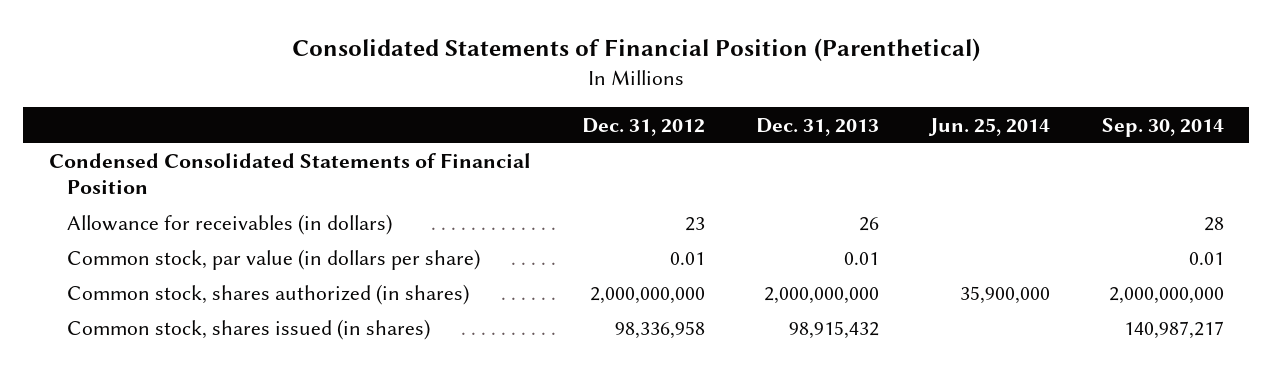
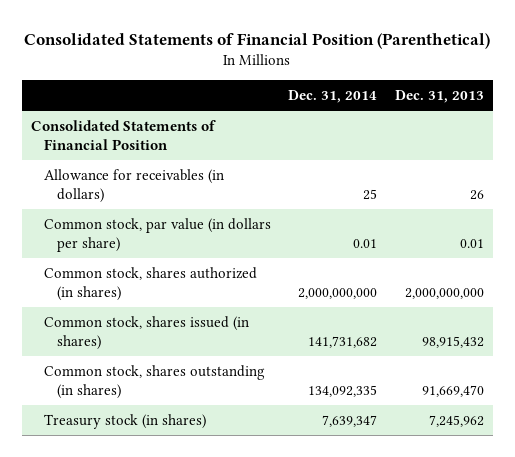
[581,117,705,136] Dec. 31, 2012 -> none
[928,117,1051,136] Jun. 25, 2014 -> none
[1101,117,1224,137] Sep. 30, 2014 -> none
none -> [288,90,378,104] Dec. 31, 2014
[48,152,531,195] Condensed Consolidated Statements of Financial Position -> [30,119,216,151] Consolidated Statements of Financial Position
none -> [43,364,265,400] Common stock, shares outstanding (in shares)
none -> [43,413,206,429] Treasury stock (in shares)

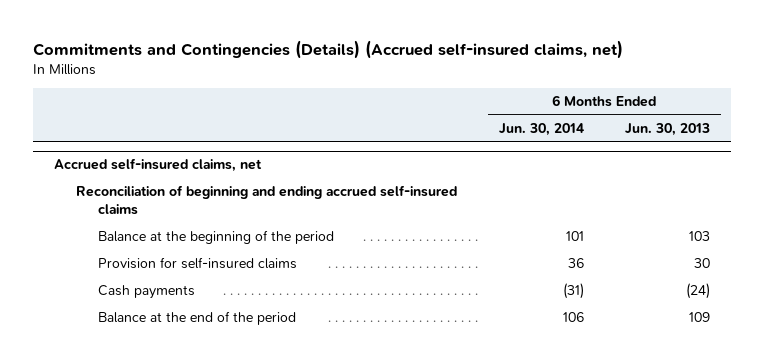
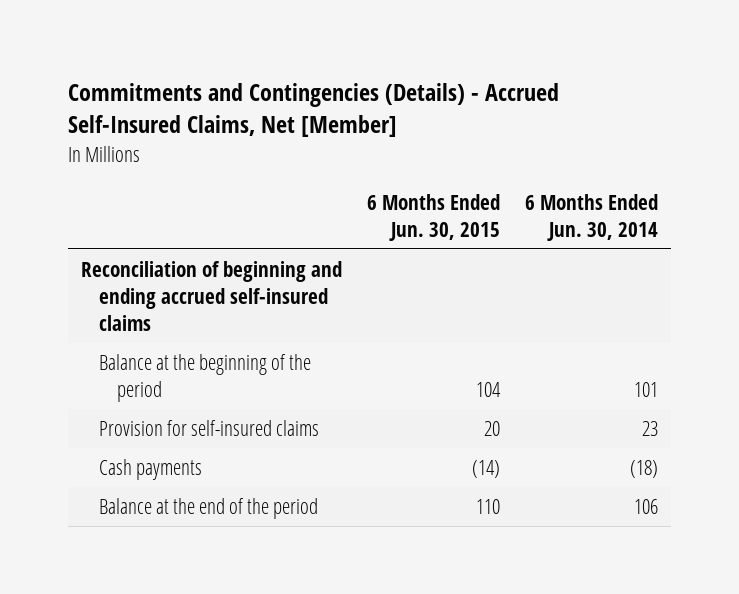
[32,39,623,59] Commitments and Contingencies (Details) (Accrued self-insured claims, net) -> [68,82,560,138] Commitments and Contingencies (Details) - Accrued Self-Insured Claims, Net [Member]
[625,122,711,136] Jun. 30, 2013 -> none
none -> [367,193,501,241] 6 Months Ended Jun. 30, 2015
[53,158,262,173] Accrued self-insured claims, net -> none
[567,258,584,269] 36 -> [642,421,659,437] 23
[562,283,584,300] (31) -> [630,460,659,479] (18)

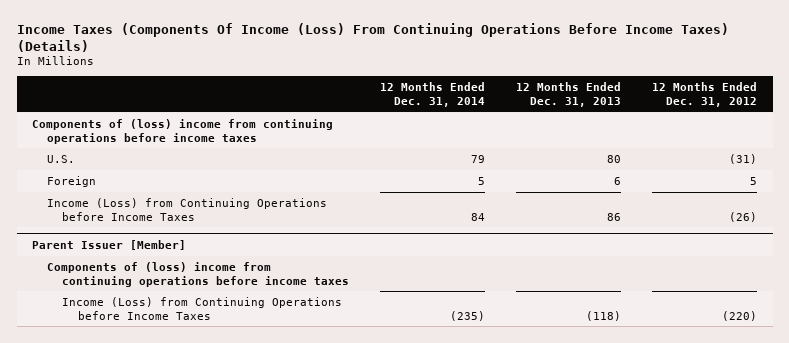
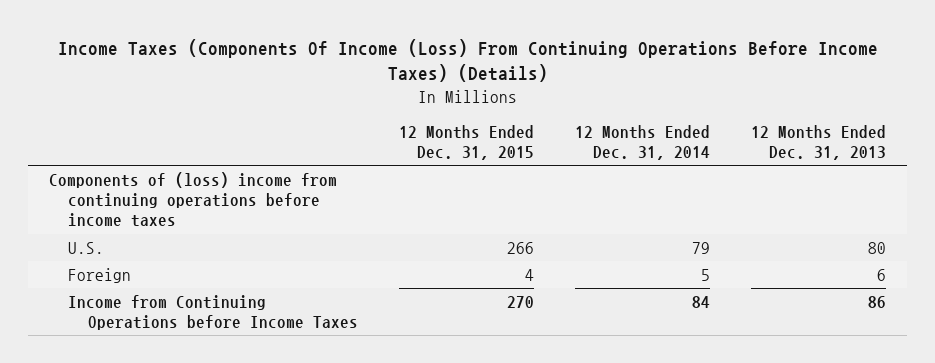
[652,82,758,107] 12 Months Ended Dec. 31, 2012 -> none
none -> [398,124,534,161] 12 Months Ended Dec. 31, 2015
[32,239,187,250] Parent Issuer [Member] -> none
[47,261,350,287] Components of (loss) income from continuing operations before income taxes -> none
[62,296,343,320] Income (Loss) from Continuing Operations before Income Taxes -> none
[47,197,328,221] Income (Loss) from Continuing Operations before Income Taxes -> [68,294,358,331] Income from Continuing Operations before Income Taxes

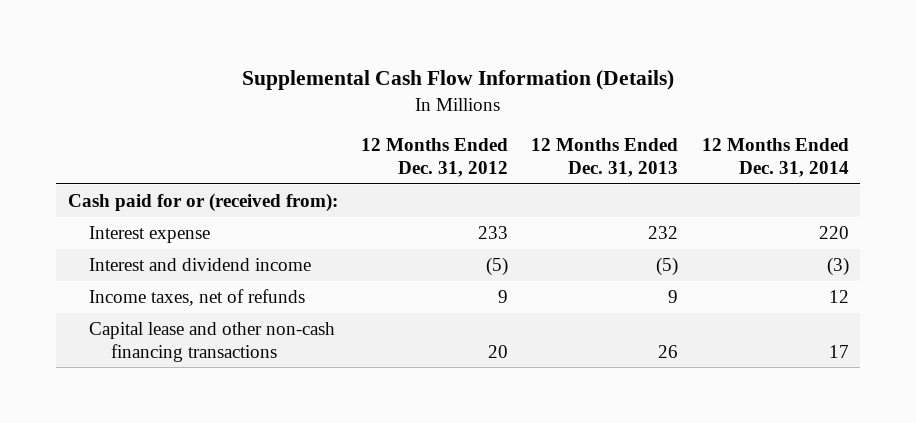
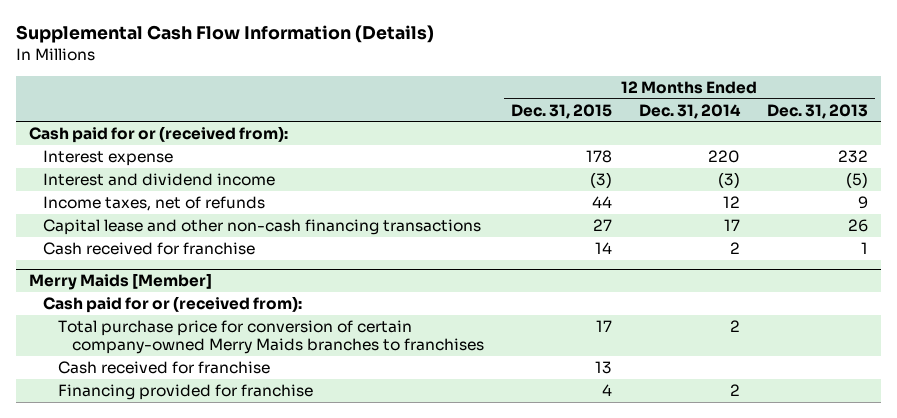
[360,138,508,178] 12 Months Ended Dec. 31, 2012 -> none
none -> [510,103,612,119] Dec. 31, 2015
none -> [43,242,256,256] Cash received for franchise
none -> [29,273,213,291] Merry Maids [Member]
none -> [43,296,303,314] Cash paid for or (received from):
none -> [57,320,484,355] Total purchase price for conversion of certain company-owned Merry Maids branches to franchises
none -> [57,361,270,375] Cash received for franchise
none -> [57,384,313,401] Financing provided for franchise

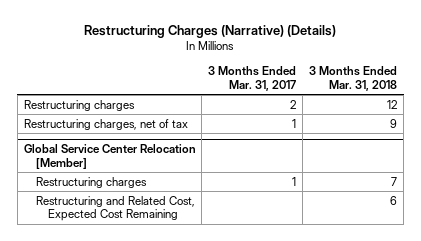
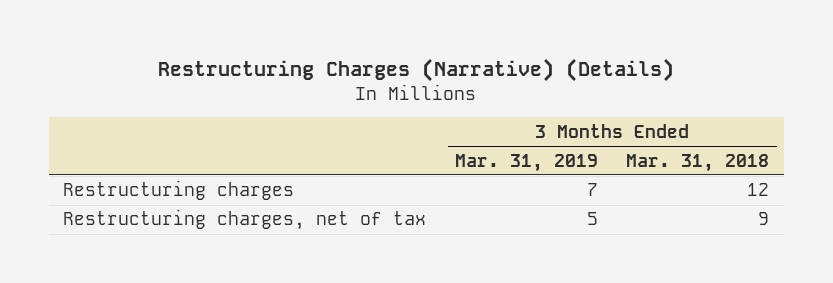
[208,66,297,91] 3 Months Ended Mar. 31, 2017 -> none
none -> [454,153,598,172] Mar. 31, 2019
[23,144,196,169] Global Service Center Relocation [Member] -> none
[35,176,147,188] Restructuring charges -> none
[35,195,195,222] Restructuring and Related Cost, Expected Cost Remaining -> none

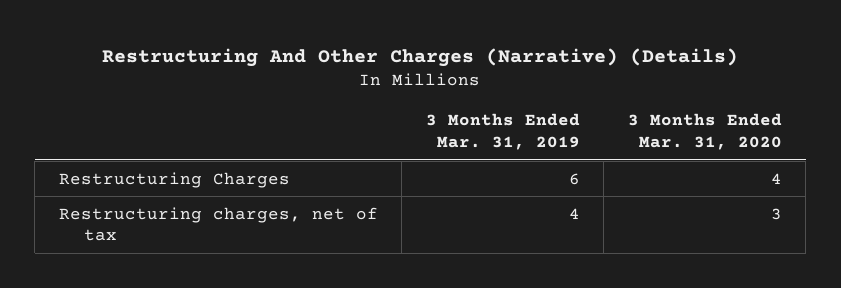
[158,58,675,83] Restructuring Charges (Narrative) (Details) -> [102,47,739,67] Restructuring And Other Charges (Narrative) (Details)
[626,153,770,172] Mar. 31, 2018 -> none
none -> [627,113,782,151] 3 Months Ended Mar. 31, 2020
[63,180,295,201] Restructuring charges -> [58,171,290,188] Restructuring Charges
[586,183,598,197] 7 -> [568,172,580,185] 6
[586,212,598,226] 5 -> [568,207,580,219] 4

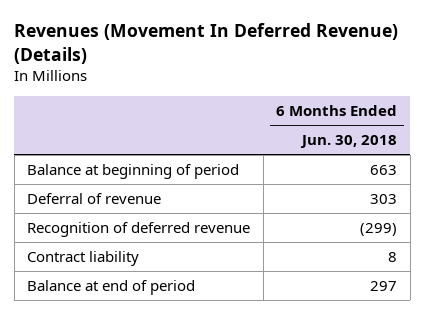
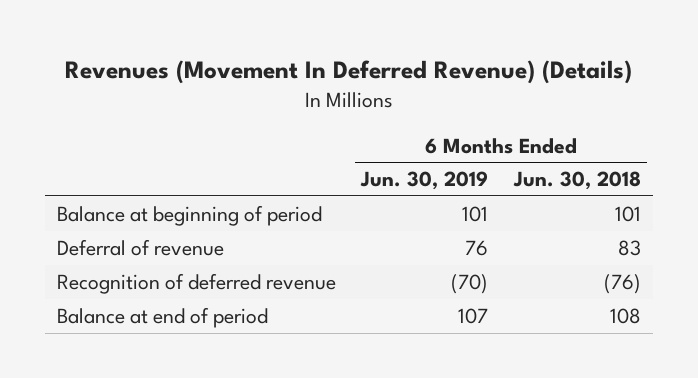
none -> [360,171,489,191] Jun. 30, 2019
[27,250,140,266] Contract liability -> none
[370,164,398,175] 663 -> [614,205,641,222] 101
[370,193,398,204] 303 -> [617,239,641,256] 83
[360,222,398,236] (299) -> [603,273,641,294] (76)
[370,280,398,291] 297 -> [609,307,641,324] 108

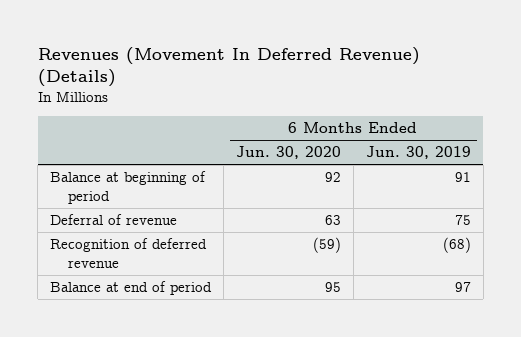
[512,171,641,191] Jun. 30, 2018 -> none
none -> [236,146,342,160] Jun. 30, 2020
[462,205,489,222] 101 -> [454,171,471,182] 91
[465,239,489,256] 76 -> [454,214,471,225] 75
[451,273,489,294] (70) -> [442,236,471,253] (68)
[458,307,489,324] 107 -> [454,281,471,292] 97

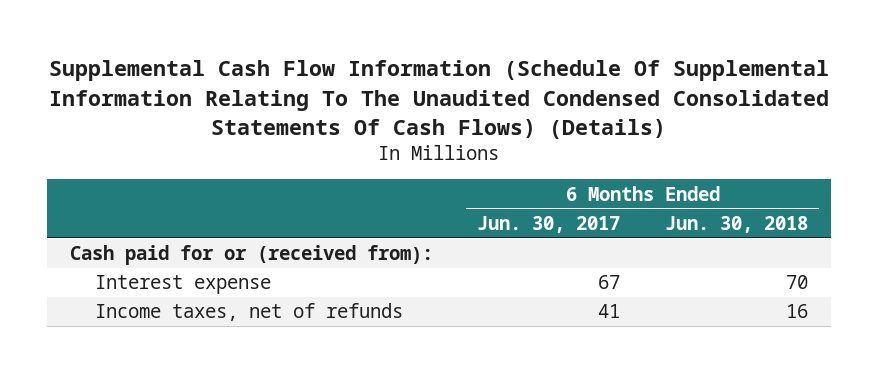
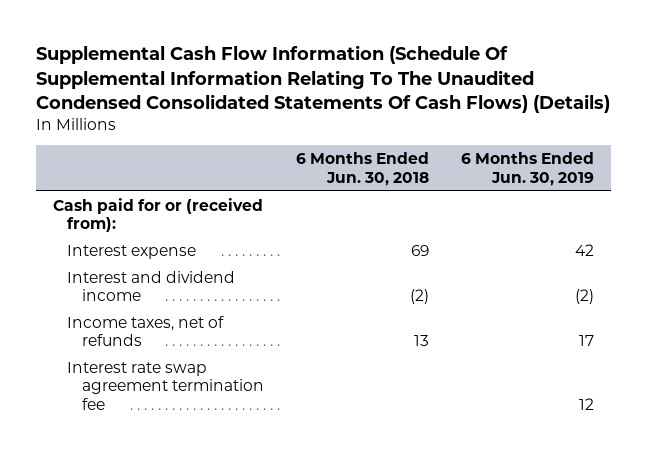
[477,215,621,233] Jun. 30, 2017 -> none
none -> [461,152,595,186] 6 Months Ended Jun. 30, 2019
[786,275,809,290] 70 -> [411,244,430,256] 69
none -> [67,270,236,302] Interest and dividend income
[786,304,809,319] 16 -> [414,335,430,347] 13
none -> [67,361,264,410] Interest rate swap agreement termination fee

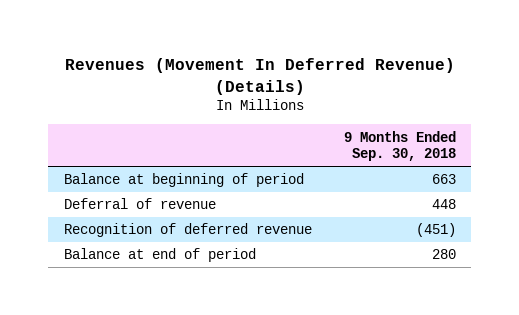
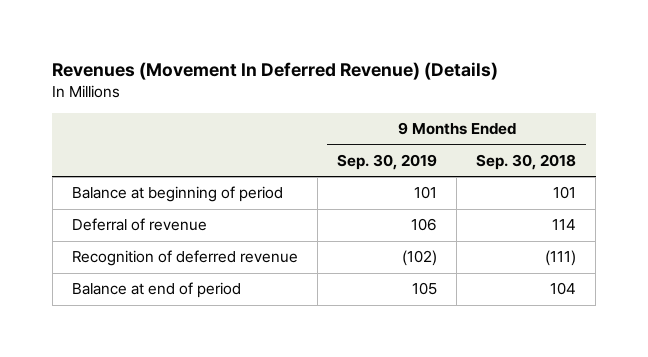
none -> [337,153,438,170] Sep. 30, 2019
[431,174,456,185] 663 -> [553,186,577,200] 101
[431,199,456,210] 448 -> [552,219,577,231] 114
[415,223,456,238] (451) -> [545,250,577,267] (111)
[431,249,456,260] 280 -> [550,282,577,296] 104

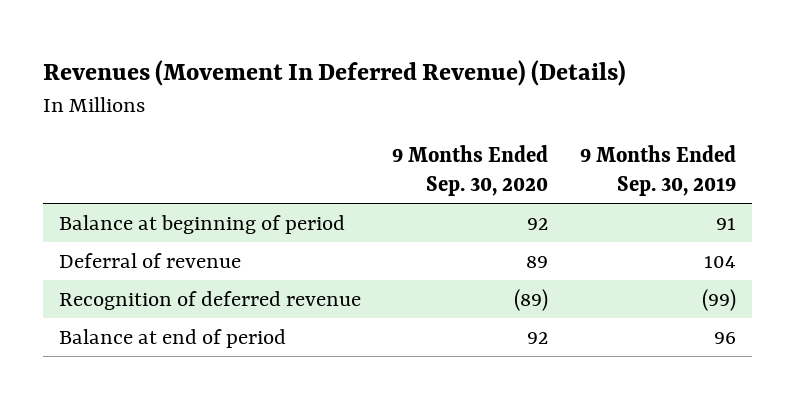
[476,153,577,170] Sep. 30, 2018 -> none
none -> [392,145,549,197] 9 Months Ended Sep. 30, 2020
[414,186,438,200] 101 -> [715,217,736,230] 91
[411,218,438,232] 106 -> [703,255,736,268] 104
[402,250,438,267] (102) -> [701,288,736,311] (99)
[412,282,438,296] 105 -> [713,331,736,344] 96

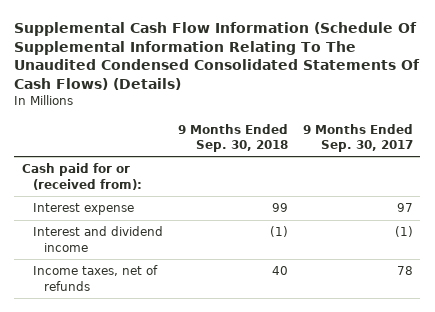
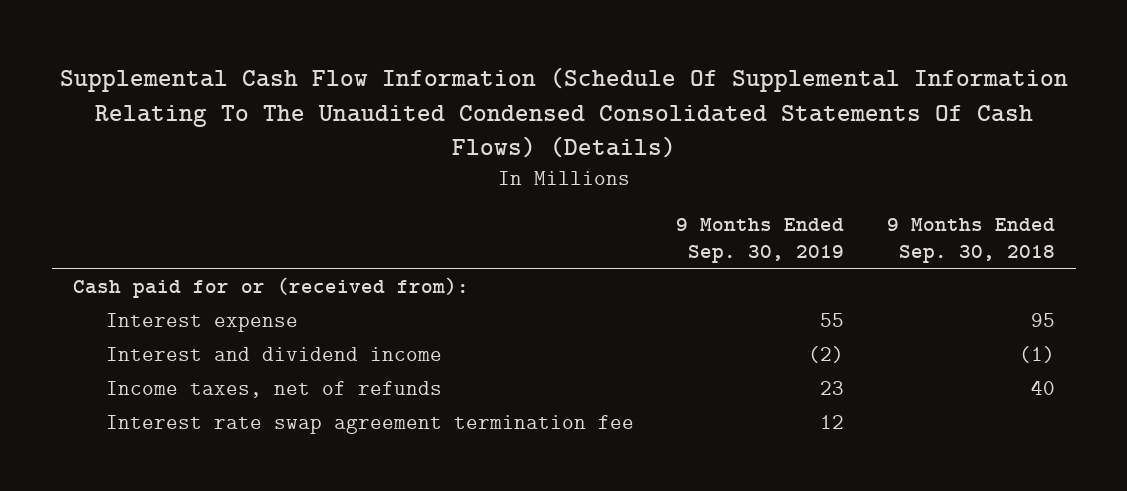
[302,123,413,152] 9 Months Ended Sep. 30, 2017 -> none
none -> [676,217,845,263] 9 Months Ended Sep. 30, 2019
[271,203,288,213] 99 -> [1030,312,1055,327] 95
none -> [106,414,635,434] Interest rate swap agreement termination fee

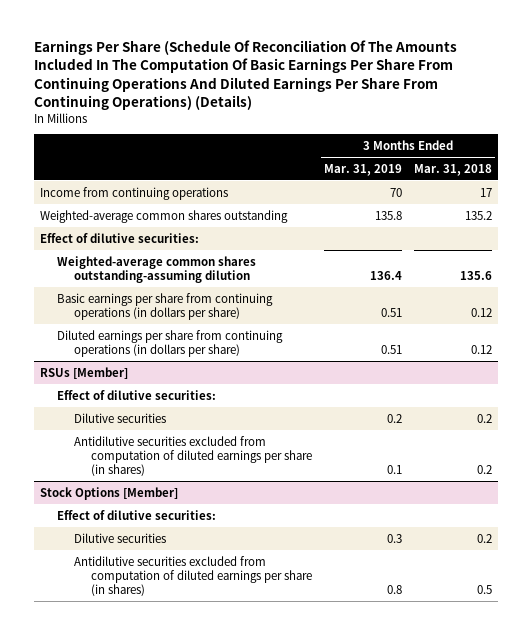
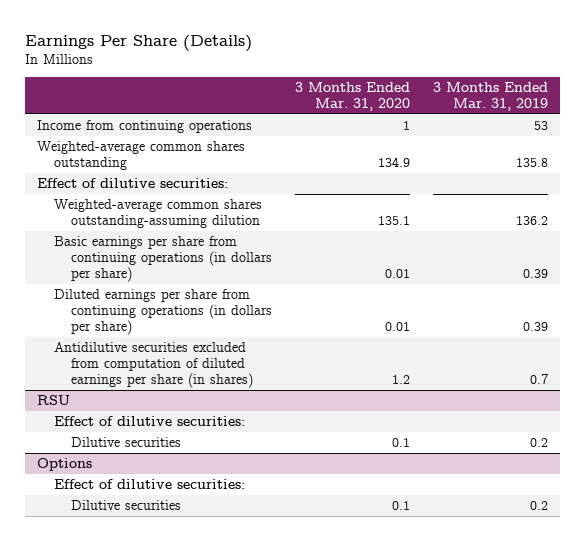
[34,40,458,110] Earnings Per Share (Schedule Of Reconciliation Of The Amounts Included In The Computation Of Basic Earnings Per Share From Continuing Operations And Diluted Earnings Per Share From Continuing Operations) (Details) -> [25,35,253,53] Earnings Per Share (Details)
[413,163,492,176] Mar. 31, 2018 -> none
none -> [295,82,411,112] 3 Months Ended Mar. 31, 2020
[389,187,402,197] 70 -> [534,120,549,130] 53
[369,270,402,280] 136.4 -> [516,215,549,225] 136.2
[380,307,402,317] 0.51 -> [523,268,549,278] 0.39
[380,344,402,354] 0.51 -> [523,321,549,331] 0.39
none -> [53,341,253,388] Antidilutive securities excluded from computation of diluted earnings per share (in shares)
[40,366,129,379] RSUs [Member] -> [36,394,70,405] RSU
[73,435,312,476] Antidilutive securities excluded from computation of diluted earnings per share (in shares) -> none
[40,486,179,500] Stock Options [Member] -> [36,457,92,471] Options
[73,555,312,596] Antidilutive securities excluded from computation of diluted earnings per share (in shares) -> none
[386,533,402,543] 0.3 -> [530,500,549,510] 0.2

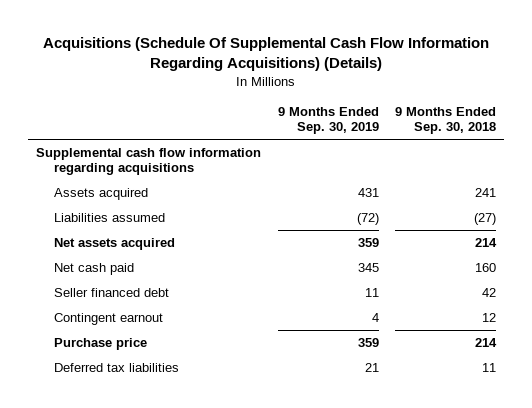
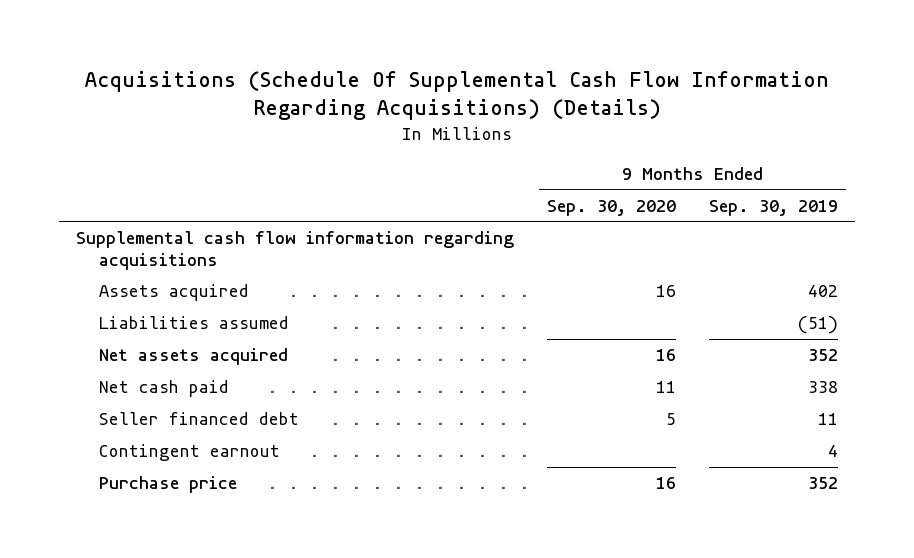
[394,107,496,135] 9 Months Ended Sep. 30, 2018 -> none
none -> [546,199,676,216] Sep. 30, 2020
[357,187,379,197] 431 -> [808,285,839,298] 402
[356,212,379,225] (72) -> [798,316,839,335] (51)
[357,237,379,247] 359 -> [808,349,839,362] 352
[357,262,379,272] 345 -> [808,381,839,394] 338
[53,362,179,372] Deferred tax liabilities -> none
[357,337,379,347] 359 -> [808,477,839,490] 352

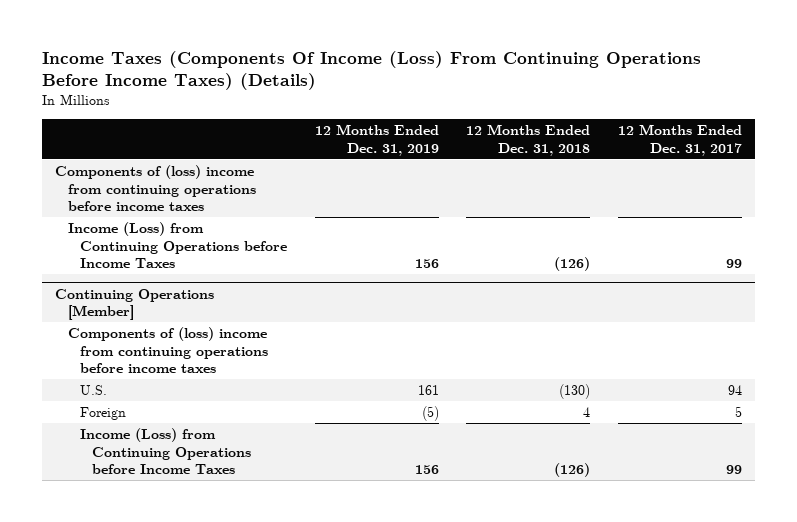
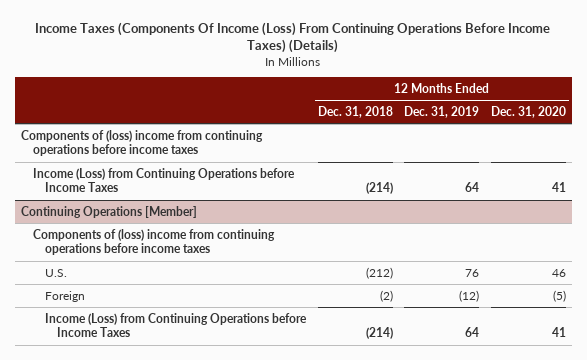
[617,123,742,156] 12 Months Ended Dec. 31, 2017 -> none
none -> [490,105,566,118] Dec. 31, 2020
[414,259,439,269] 156 -> [465,182,480,193] 64
[554,257,591,272] (126) -> [365,182,393,195] (214)
[417,384,439,395] 161 -> [465,268,480,277] 76
[559,383,591,399] (130) -> [365,266,393,279] (212)
[421,405,439,421] (5) -> [459,289,480,302] (12)
[583,406,591,417] 4 -> [379,289,393,302] (2)
[414,465,439,475] 156 -> [465,327,480,338] 64
[554,463,591,478] (126) -> [365,327,393,340] (214)

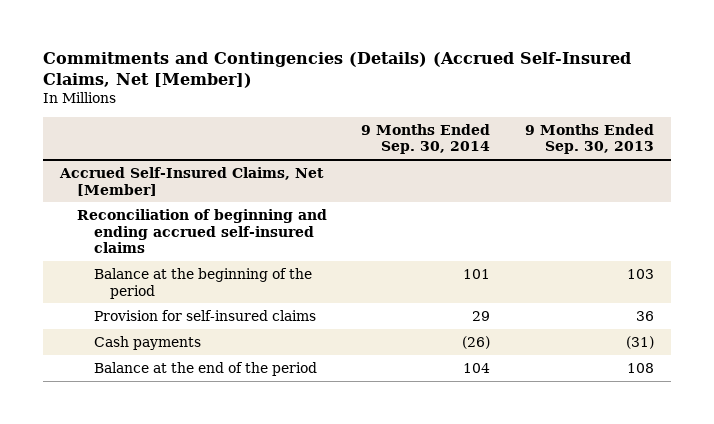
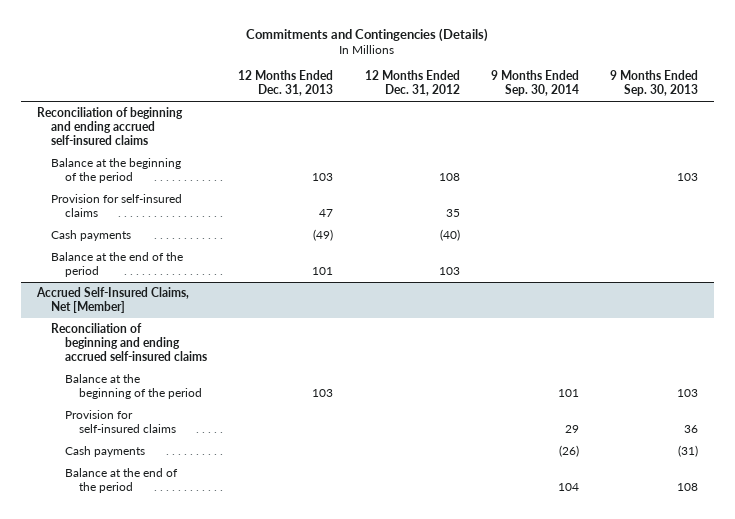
[43,52,632,89] Commitments and Contingencies (Details) (Accrued Self-Insured Claims, Net [Member]) -> [246,27,489,42] Commitments and Contingencies (Details)
none -> [238,70,334,97] 12 Months Ended Dec. 31, 2013
none -> [364,70,460,97] 12 Months Ended Dec. 31, 2012
none -> [36,107,183,146] Reconciliation of beginning and ending accrued self-insured claims
none -> [50,158,181,184] Balance at the beginning of the period
none -> [50,194,182,218] Provision for self-insured claims
none -> [50,230,131,242] Cash payments
none -> [50,252,183,278] Balance at the end of the period

